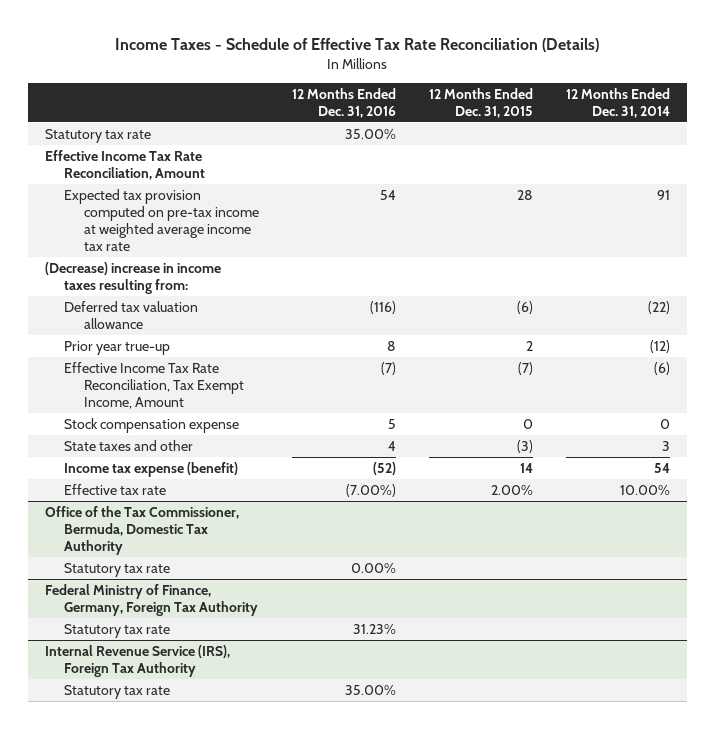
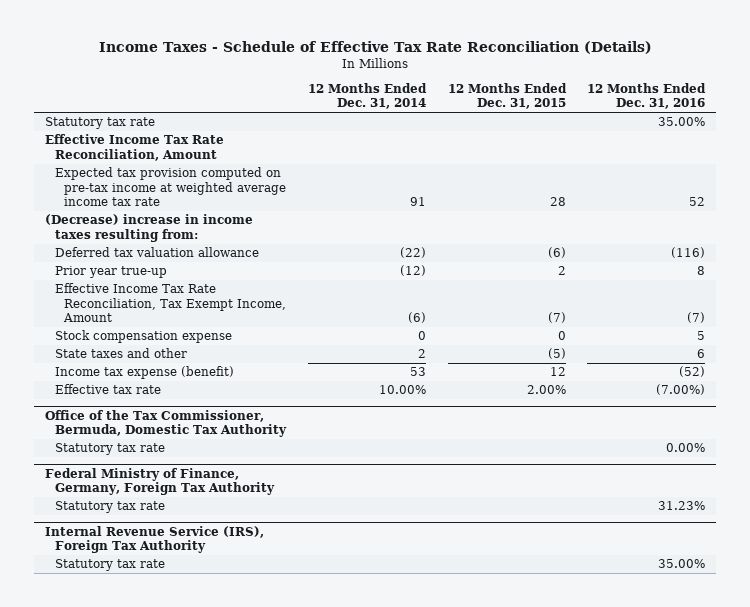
[379,189,396,200] 54 -> [689,197,706,207] 52
[387,440,396,451] 4 -> [697,349,706,359] 6
[517,439,534,453] (3) -> [547,348,566,360] (5)
[662,440,671,451] 3 -> [417,349,426,359] 2
[520,462,534,473] 14 -> [549,367,566,377] 12
[654,462,671,473] 54 -> [409,367,426,377] 53

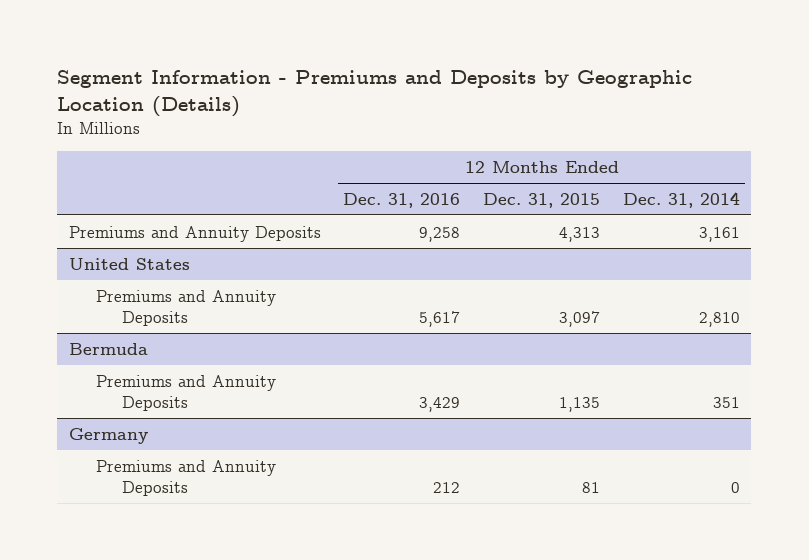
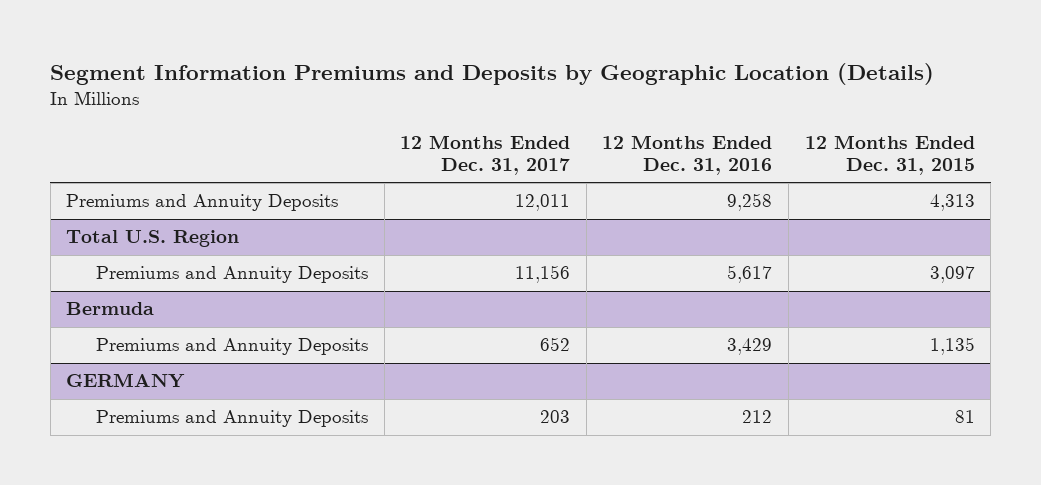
[57,70,693,117] Segment Information - Premiums and Deposits by Geographic Location (Details) -> [50,62,935,85] Segment Information Premiums and Deposits by Geographic Location (Details)
[622,191,740,208] Dec. 31, 2014 -> none
none -> [400,134,571,176] 12 Months Ended Dec. 31, 2017
[68,257,190,270] United States -> [66,230,240,248] Total U.S. Region
[68,427,148,444] Germany -> [66,373,186,389] GERMANY

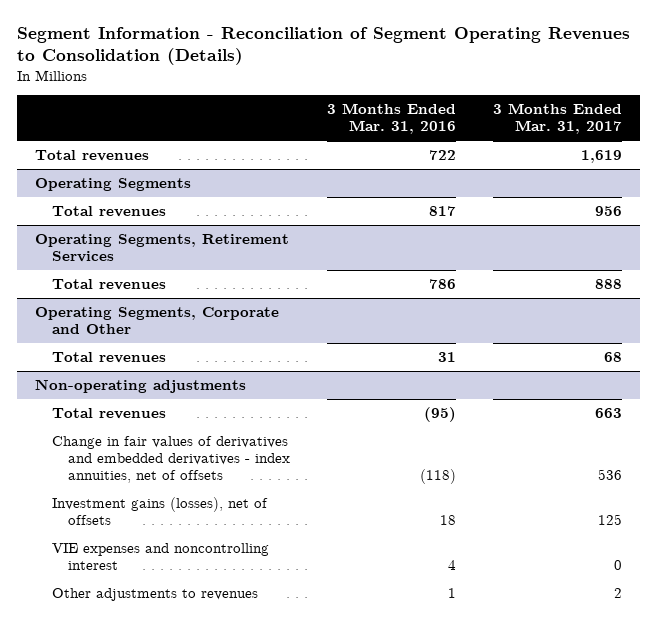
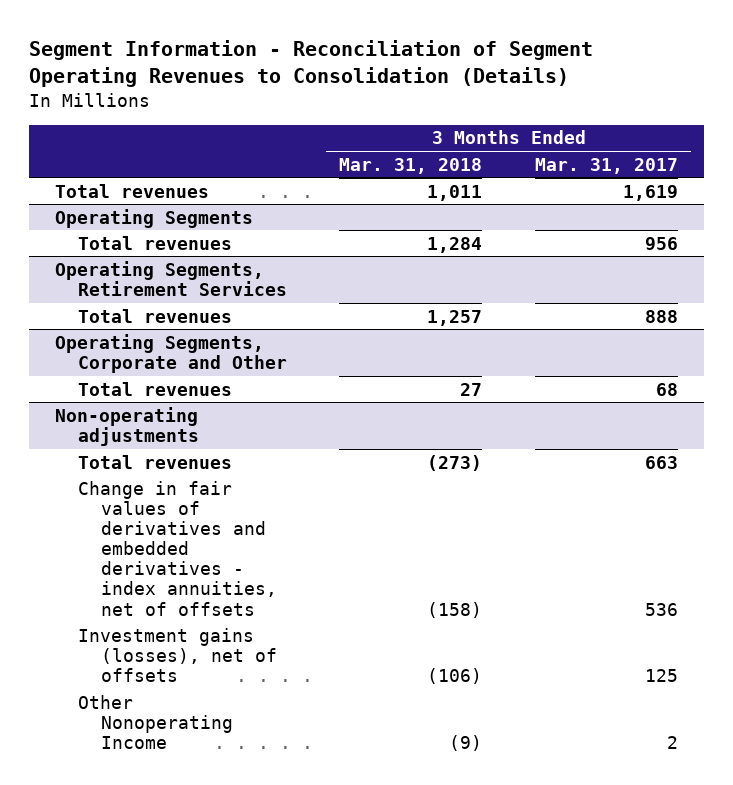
[326,102,456,135] 3 Months Ended Mar. 31, 2016 -> none
none -> [339,157,483,174] Mar. 31, 2018
[51,542,269,571] VIE expenses and noncontrolling interest -> none
[51,587,258,601] Other adjustments to revenues -> none
none -> [78,694,234,749] Other Nonoperating Income

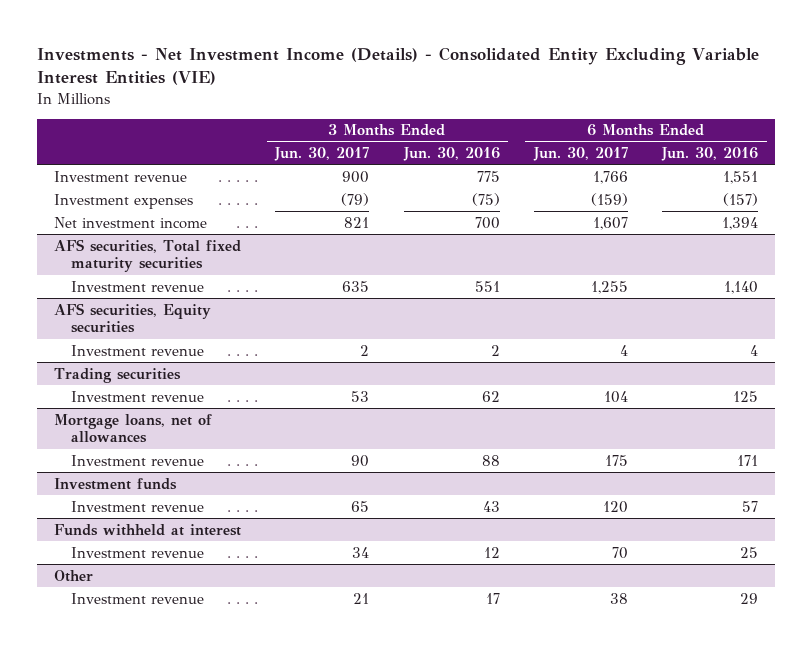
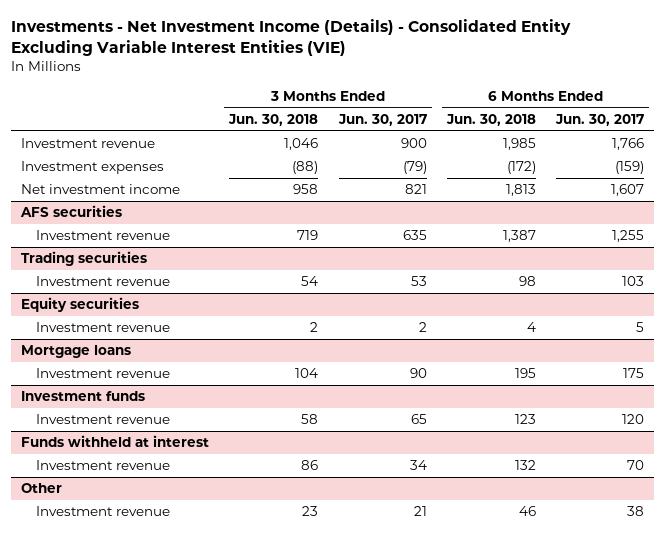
[402,147,500,162] Jun. 30, 2016 -> none
[661,147,759,162] Jun. 30, 2016 -> none
none -> [228,113,319,126] Jun. 30, 2018
none -> [445,113,536,126] Jun. 30, 2018
[53,238,241,273] AFS securities, Total fixed maturity securities -> none
none -> [20,205,123,218] AFS securities
[53,302,211,334] AFS securities, Equity securities -> none
[70,344,204,356] Investment revenue -> none
[53,413,212,444] Mortgage loans, net of allowances -> none
[603,390,628,403] 104 -> [622,276,645,287] 103
none -> [21,297,140,313] Equity securities
none -> [35,322,170,333] Investment revenue
none -> [21,345,132,359] Mortgage loans

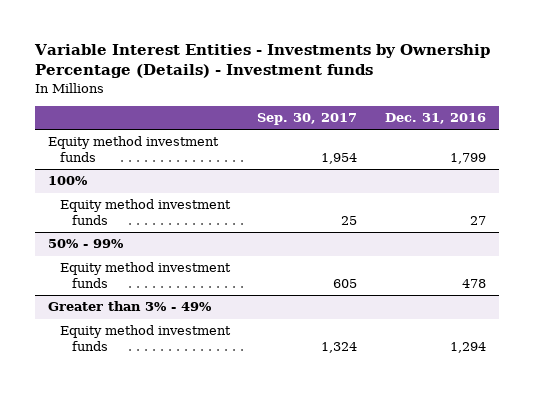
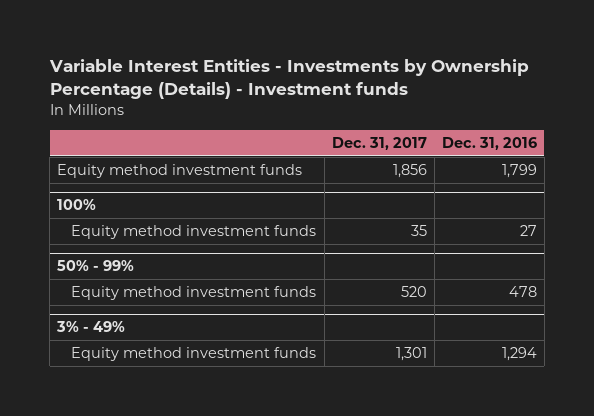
[257,113,358,126] Sep. 30, 2017 -> none
none -> [331,136,427,150] Dec. 31, 2017
[48,301,213,312] Greater than 3% - 49% -> [56,320,126,332] 3% - 49%

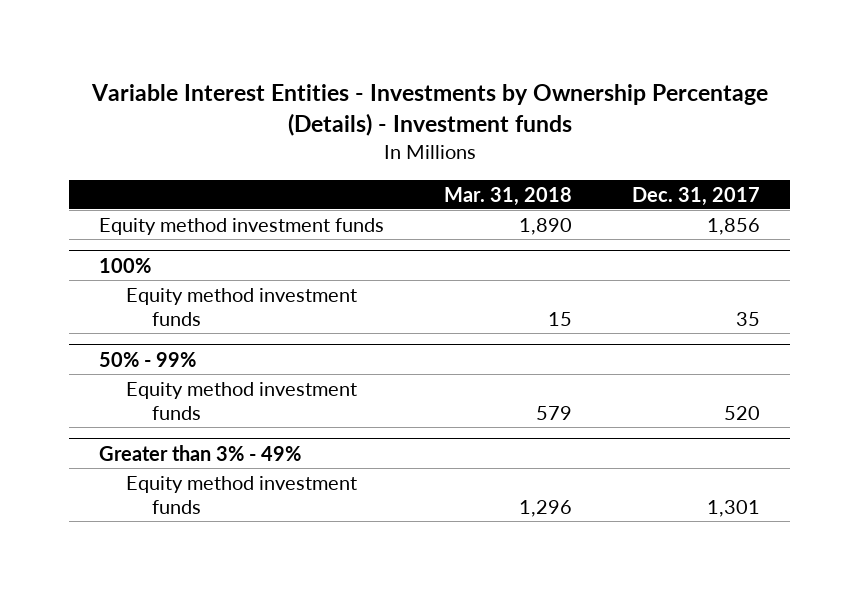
[441,136,537,150] Dec. 31, 2016 -> none
none -> [444,186,573,206] Mar. 31, 2018
[56,320,126,332] 3% - 49% -> [99,444,302,461] Greater than 3% - 49%

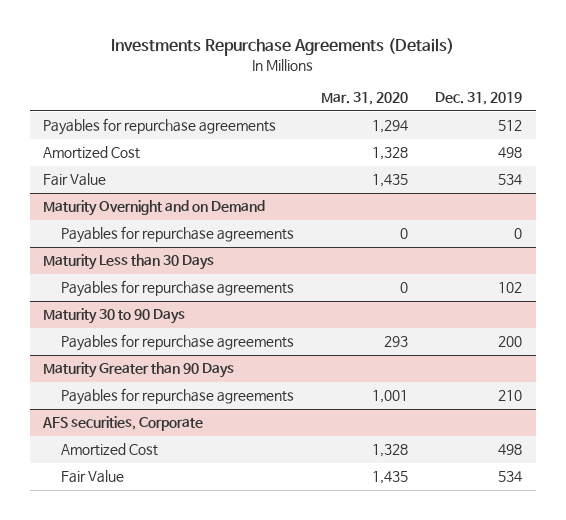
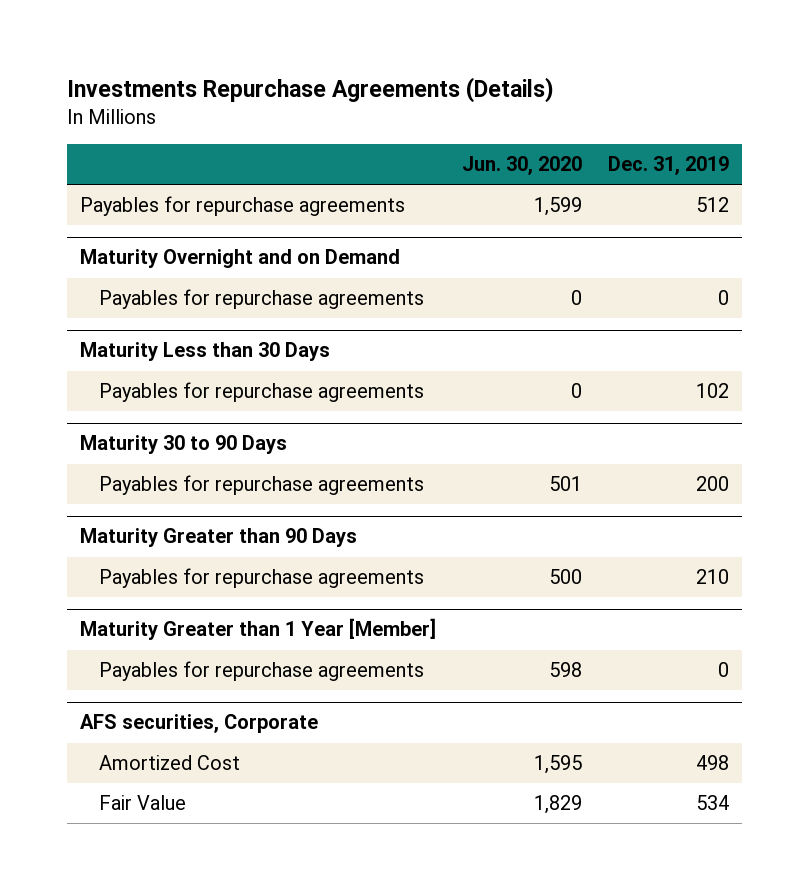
[321,92,409,106] Mar. 31, 2020 -> none
none -> [461,156,582,176] Jun. 30, 2020
[43,146,141,160] Amortized Cost -> none
[43,173,107,187] Fair Value -> none
none -> [79,618,436,641] Maturity Greater than 1 Year [Member]
none -> [99,661,425,682] Payables for repurchase agreements

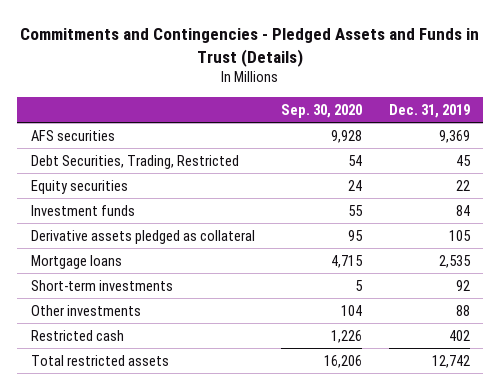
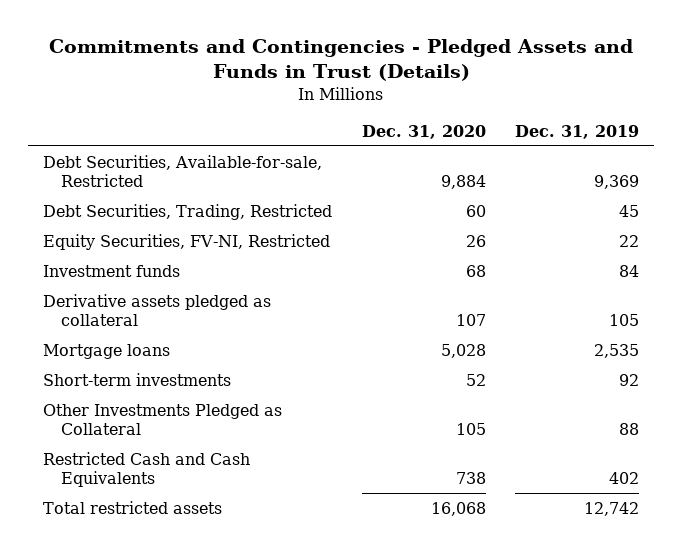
[281,103,363,118] Sep. 30, 2020 -> none
none -> [361,124,486,139] Dec. 31, 2020
[30,129,115,141] AFS securities -> [43,154,323,187] Debt Securities, Available-for-sale, Restricted
[30,179,128,194] Equity securities -> [43,233,331,250] Equity Securities, FV-NI, Restricted
[30,304,141,316] Other investments -> [43,403,283,435] Other Investments Pledged as Collateral
[30,329,124,341] Restricted cash -> [43,451,251,487] Restricted Cash and Cash Equivalents

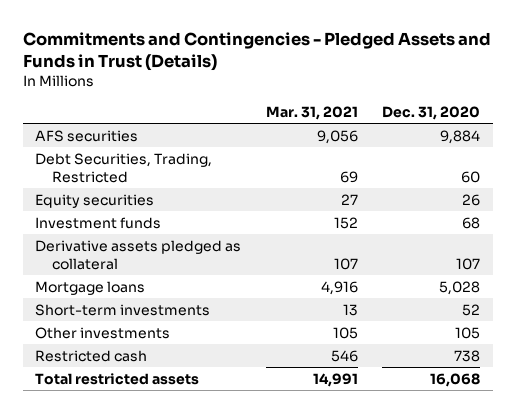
[515,124,640,139] Dec. 31, 2019 -> none
none -> [265,105,358,120] Mar. 31, 2021
[43,154,323,187] Debt Securities, Available-for-sale, Restricted -> [35,129,139,142] AFS securities
[43,233,331,250] Equity Securities, FV-NI, Restricted -> [35,193,155,208] Equity securities
[43,403,283,435] Other Investments Pledged as Collateral -> [35,326,171,339] Other investments
[43,451,251,487] Restricted Cash and Cash Equivalents -> [35,349,148,362] Restricted cash

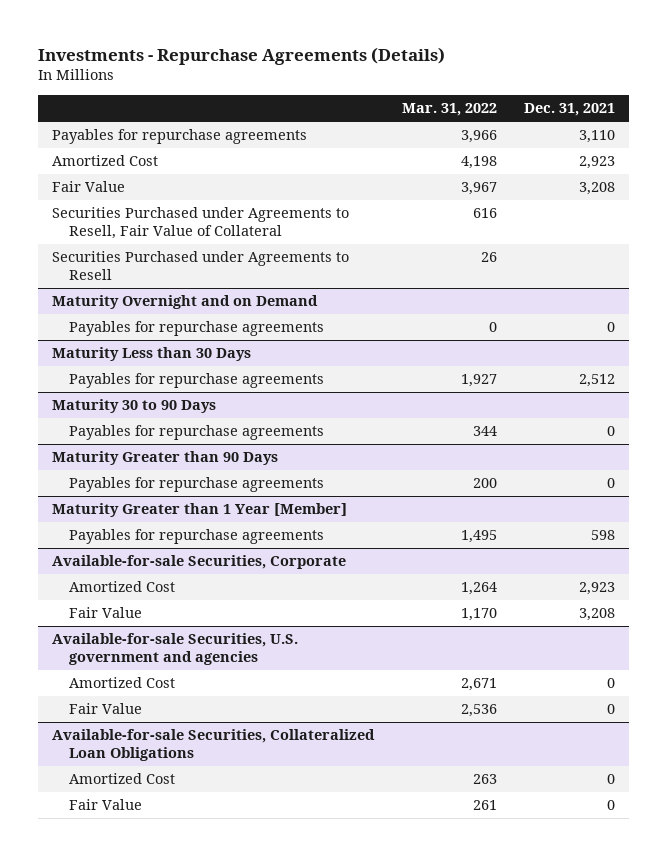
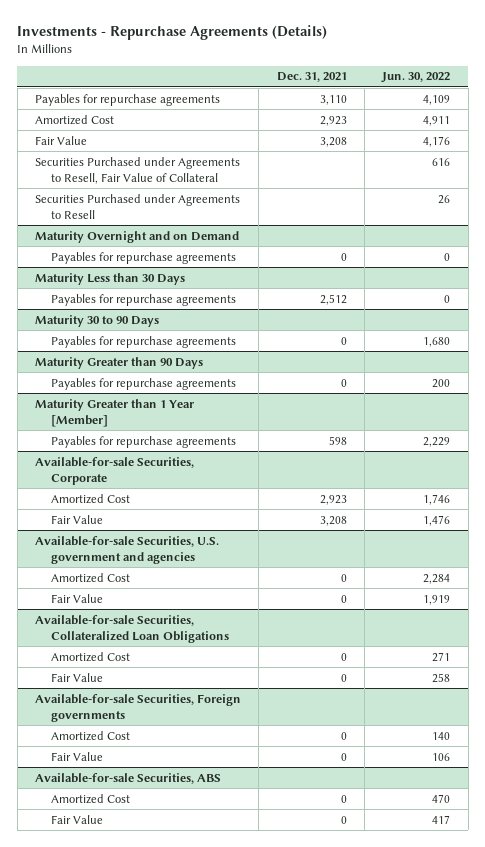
[401,103,497,117] Mar. 31, 2022 -> none
none -> [381,72,451,84] Jun. 30, 2022
none -> [34,693,241,722] Available-for-sale Securities, Foreign governments
none -> [51,730,131,741] Amortized Cost
none -> [51,751,104,761] Fair Value
none -> [34,772,221,784] Available-for-sale Securities, ABS
none -> [51,793,131,804] Amortized Cost
none -> [51,814,104,824] Fair Value

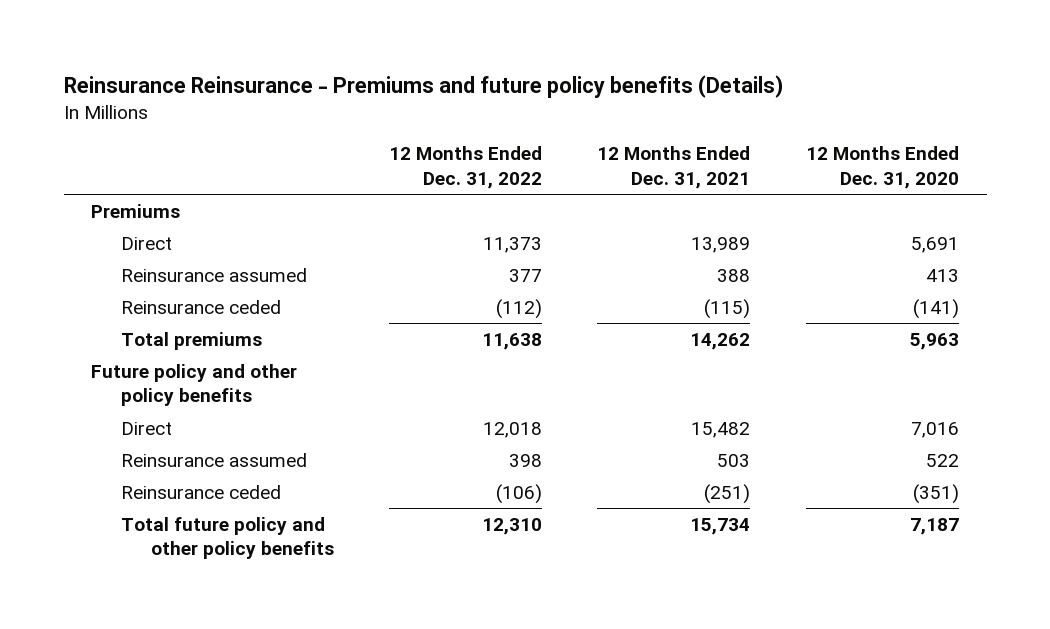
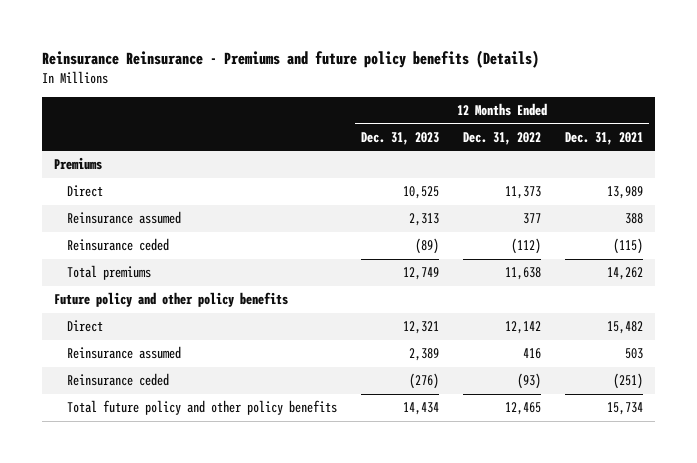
[805,146,959,189] 12 Months Ended Dec. 31, 2020 -> none
none -> [361,131,440,145] Dec. 31, 2023
[483,421,543,438] 12,018 -> [505,321,542,335] 12,142
[509,453,543,467] 398 -> [523,348,542,360] 416
[496,483,543,504] (106) -> [517,373,542,390] (93)
[482,517,543,535] 12,310 -> [505,402,542,416] 12,465

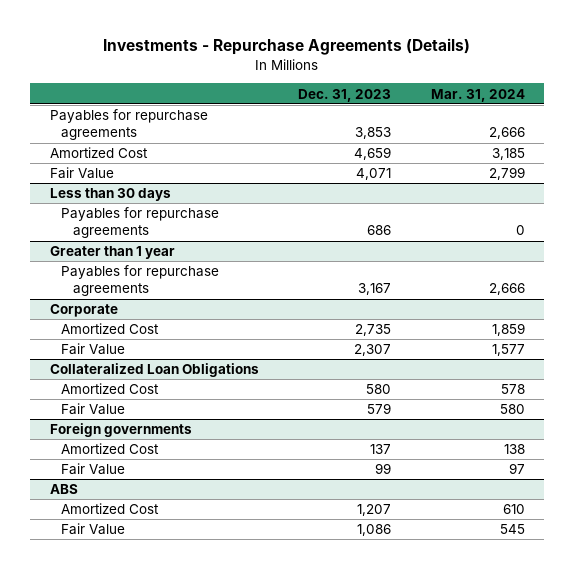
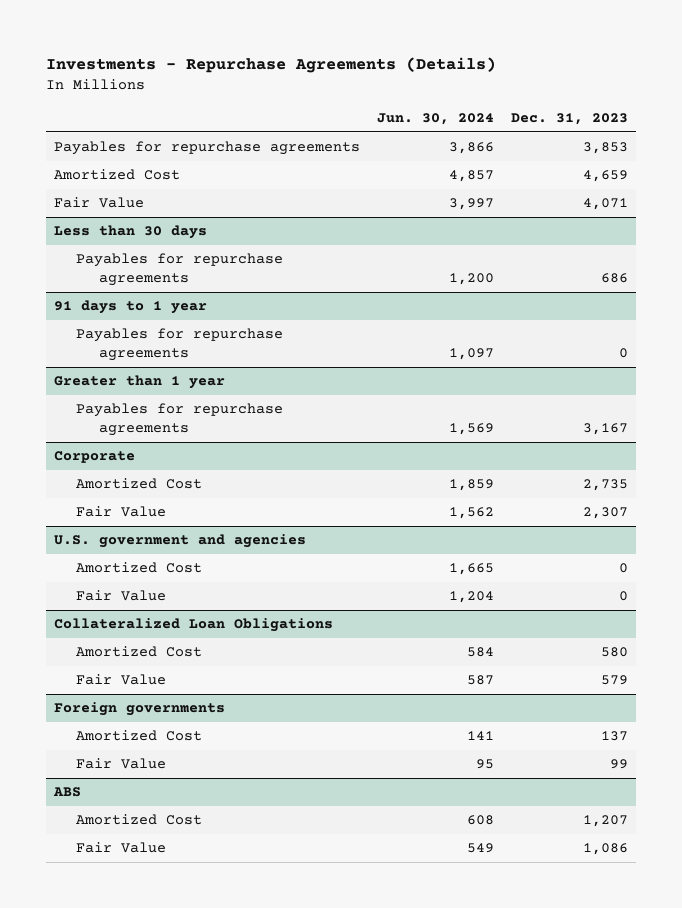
[430,88,525,102] Mar. 31, 2024 -> none
none -> [376,112,494,125] Jun. 30, 2024
none -> [54,300,208,315] 91 days to 1 year
none -> [76,328,284,362] Payables for repurchase agreements
none -> [54,534,307,549] U.S. government and agencies
none -> [76,562,203,574] Amortized Cost
none -> [76,590,167,602] Fair Value

